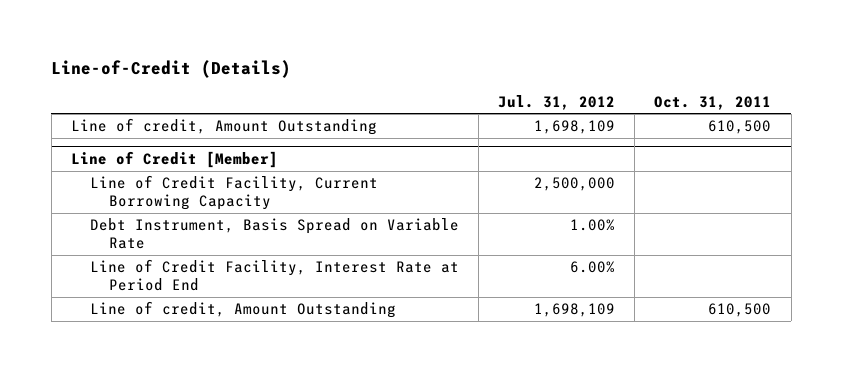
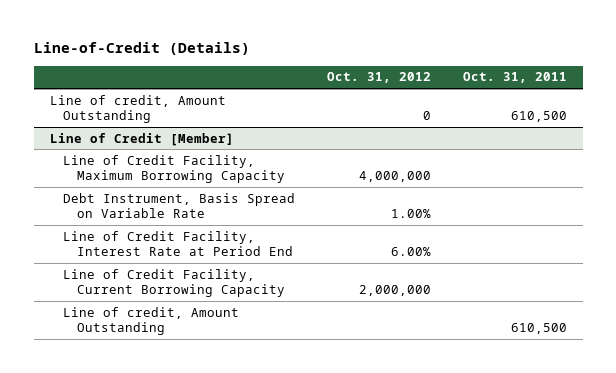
[498,94,616,110] Jul. 31, 2012 -> none
none -> [327,72,432,84] Oct. 31, 2012
none -> [63,154,285,184] Line of Credit Facility, Maximum Borrowing Capacity
[90,175,379,210] Line of Credit Facility, Current Borrowing Capacity -> [63,268,285,298] Line of Credit Facility, Current Borrowing Capacity

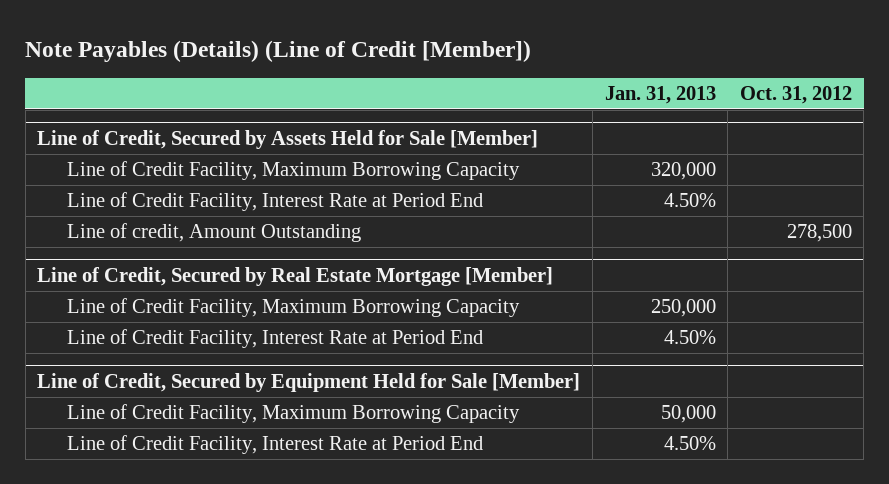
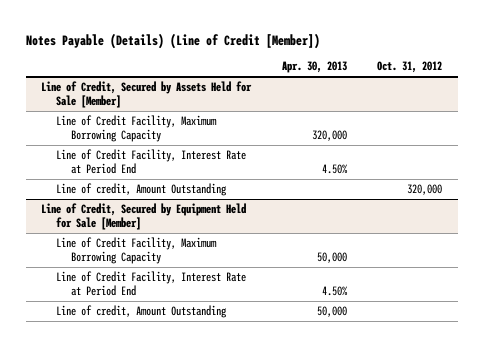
[25,40,532,63] Note Payables (Details) (Line of Credit [Member]) -> [26,32,321,49] Notes Payable (Details) (Line of Credit [Member])
[604,85,716,104] Jan. 31, 2013 -> none
none -> [281,61,347,74] Apr. 30, 2013
[37,267,554,287] Line of Credit, Secured by Real Estate Mortgage [Member] -> none
[67,298,521,318] Line of Credit Facility, Maximum Borrowing Capacity -> none
[67,329,484,349] Line of Credit Facility, Interest Rate at Period End -> none
[786,224,852,243] 278,500 -> [407,184,443,196] 320,000
none -> [56,305,228,319] Line of credit, Amount Outstanding

